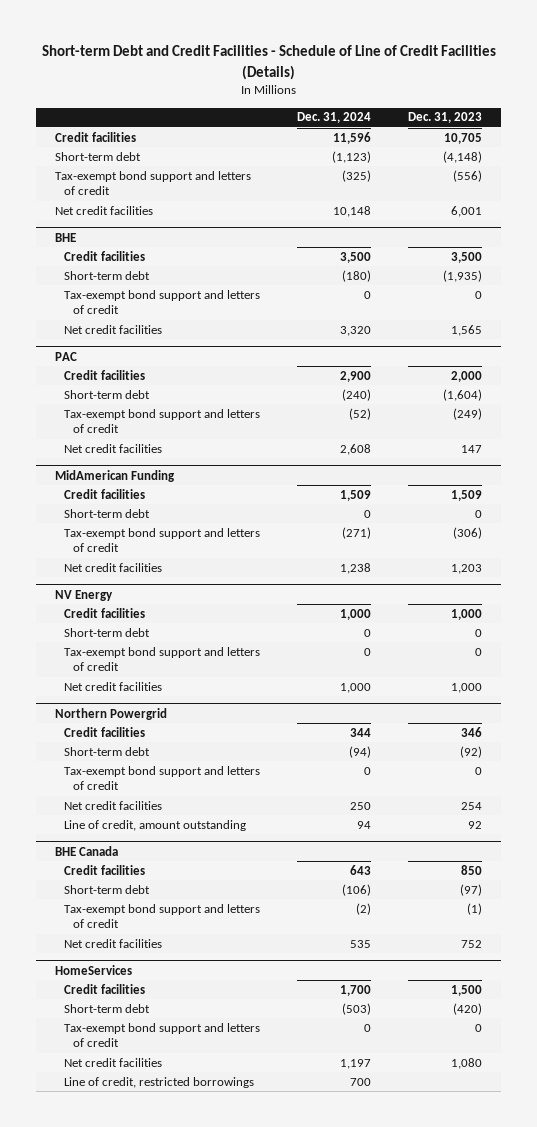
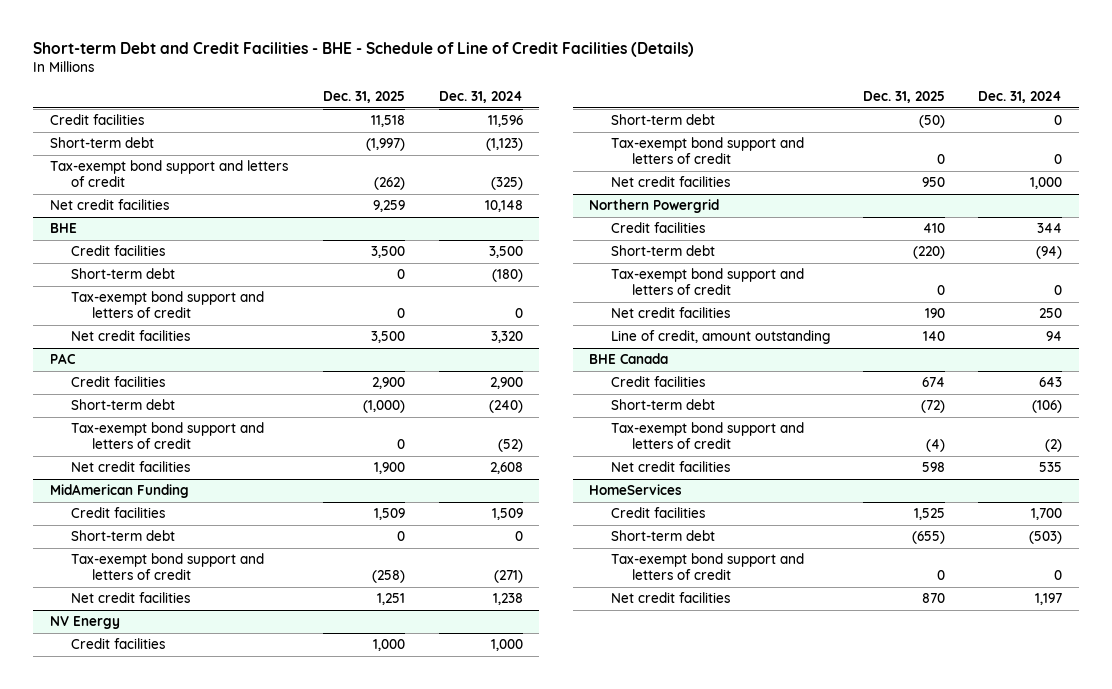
[41,45,496,80] Short-term Debt and Credit Facilities - Schedule of Line of Credit Facilities (Details) -> [32,41,694,57] Short-term Debt and Credit Facilities - BHE - Schedule of Line of Credit Facilities (Details)
[408,112,483,124] Dec. 31, 2023 -> none
none -> [323,91,406,104] Dec. 31, 2025
[63,1076,254,1088] Line of credit, restricted borrowings -> none

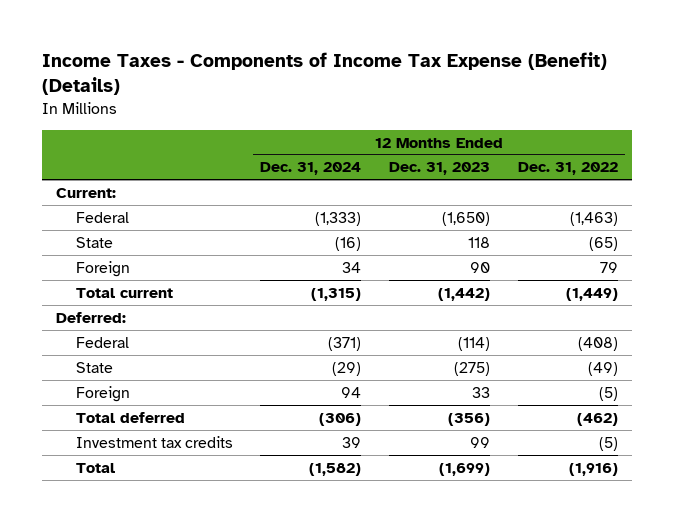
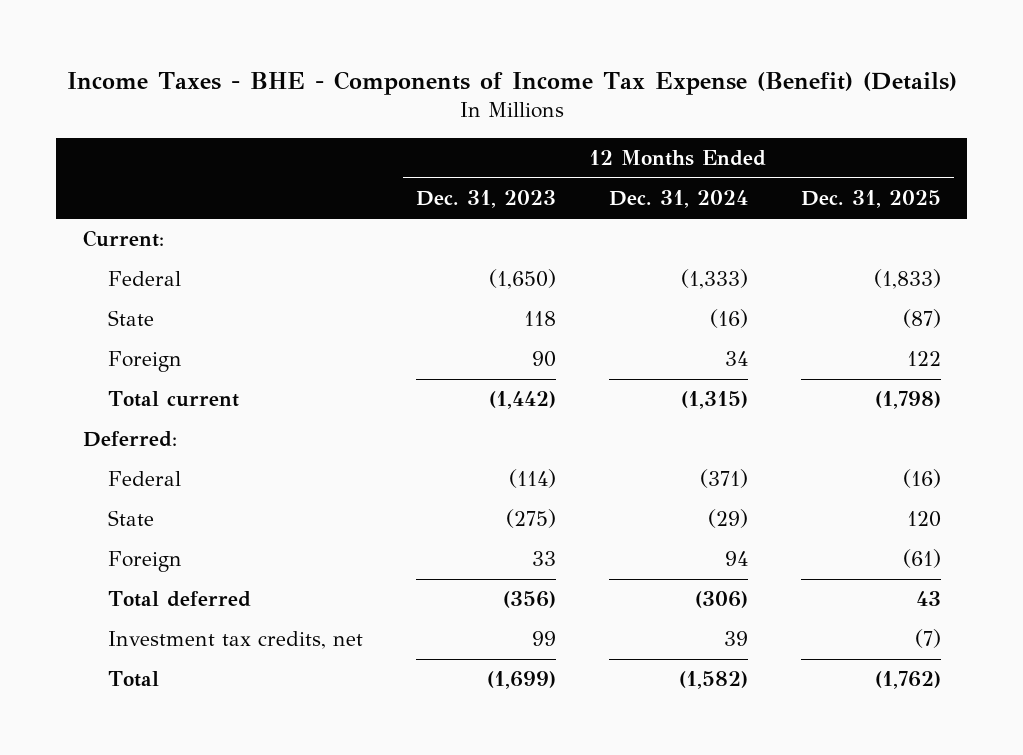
[42,52,608,96] Income Taxes - Components of Income Tax Expense (Benefit) (Details) -> [66,70,957,95] Income Taxes - BHE - Components of Income Tax Expense (Benefit) (Details)
[517,162,618,176] Dec. 31, 2022 -> none
none -> [800,190,941,209] Dec. 31, 2025
[75,435,233,448] Investment tax credits -> [108,631,364,650] Investment tax credits, net

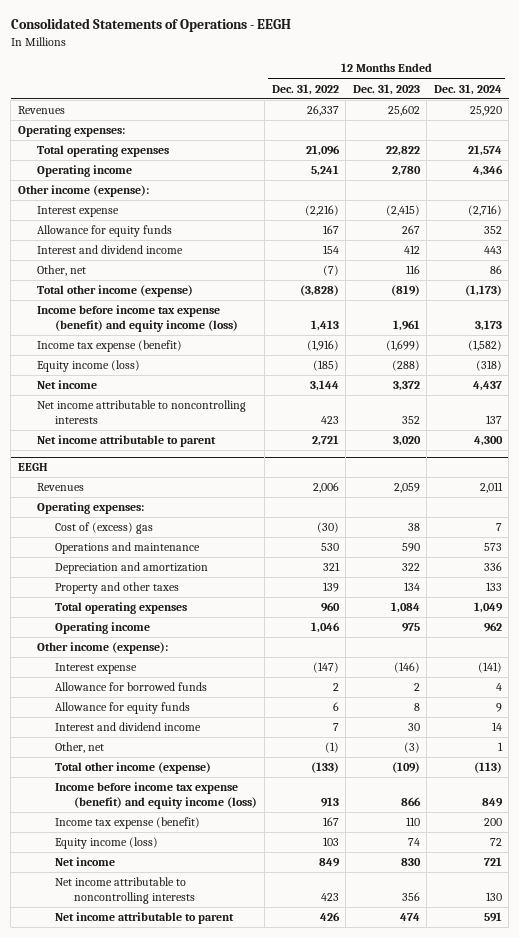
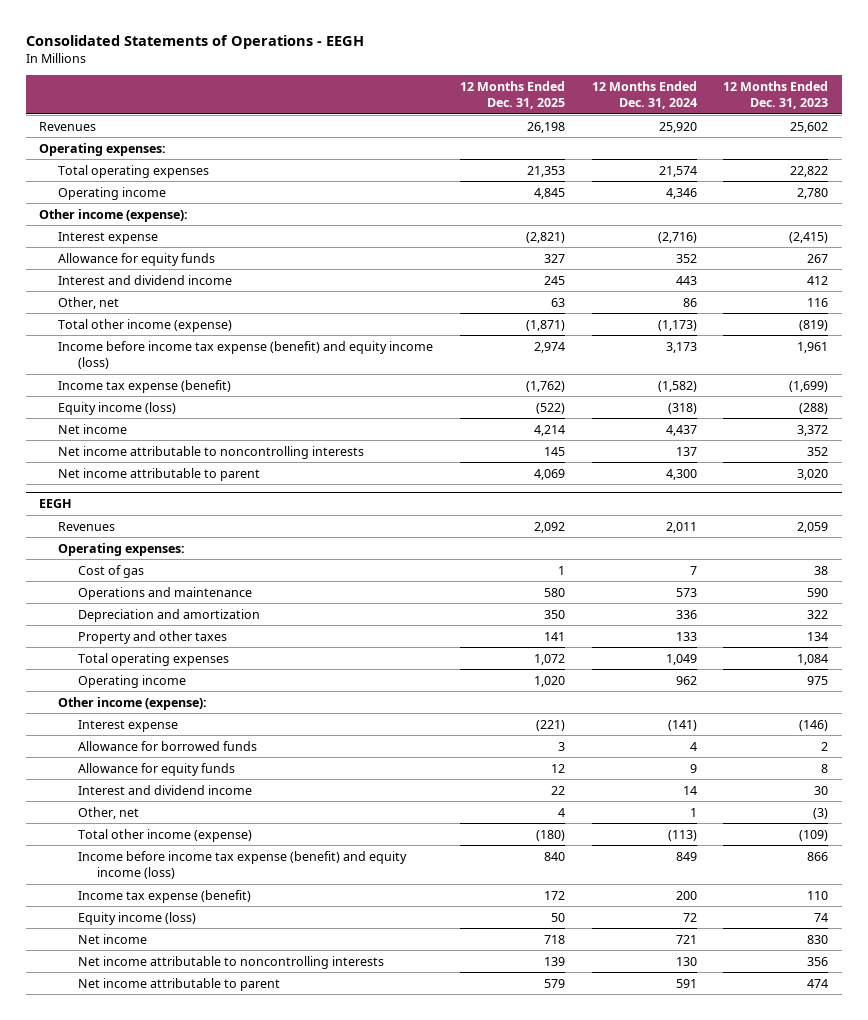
[271,83,339,95] Dec. 31, 2022 -> none
none -> [460,81,566,110] 12 Months Ended Dec. 31, 2025
[55,522,154,535] Cost of (excess) gas -> [77,564,144,578] Cost of gas

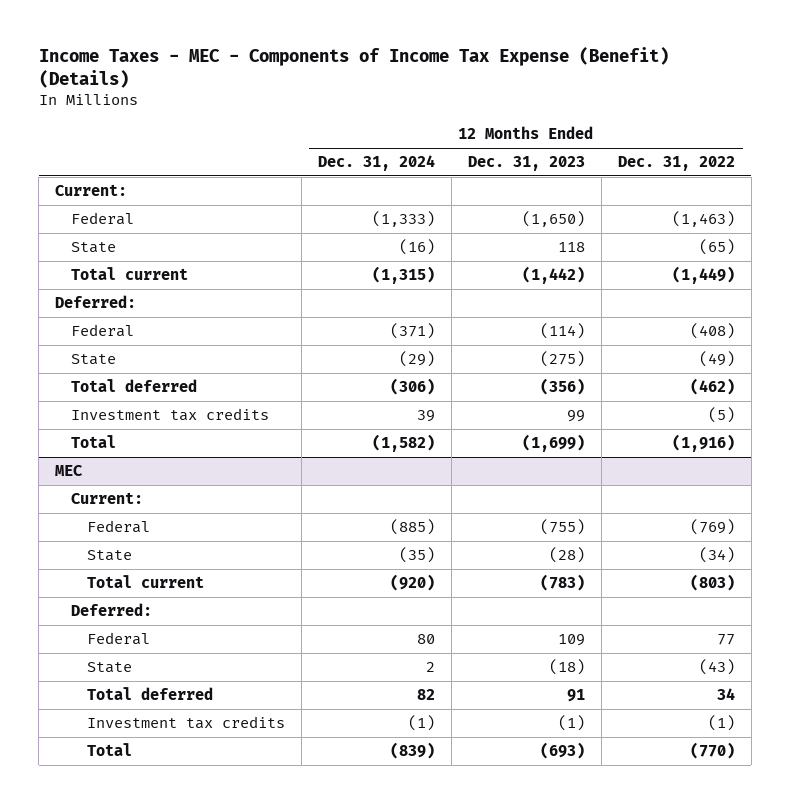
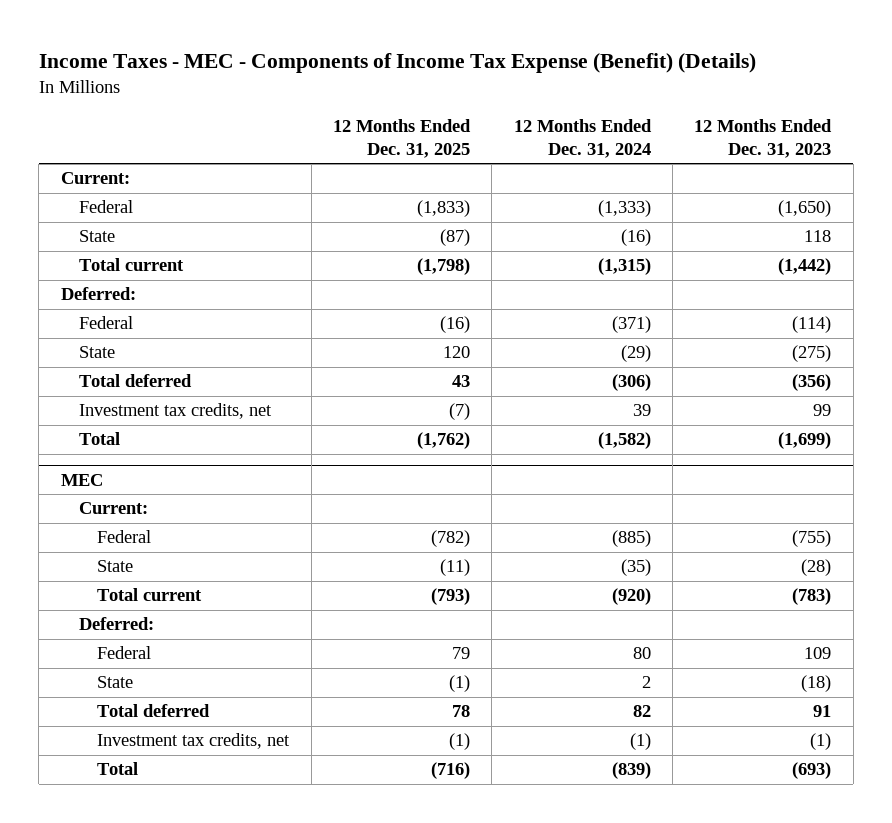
[617,156,735,172] Dec. 31, 2022 -> none
none -> [332,119,471,158] 12 Months Ended Dec. 31, 2025
[70,408,269,422] Investment tax credits -> [79,403,273,420] Investment tax credits, net
[86,716,285,730] Investment tax credits -> [97,733,291,750] Investment tax credits, net

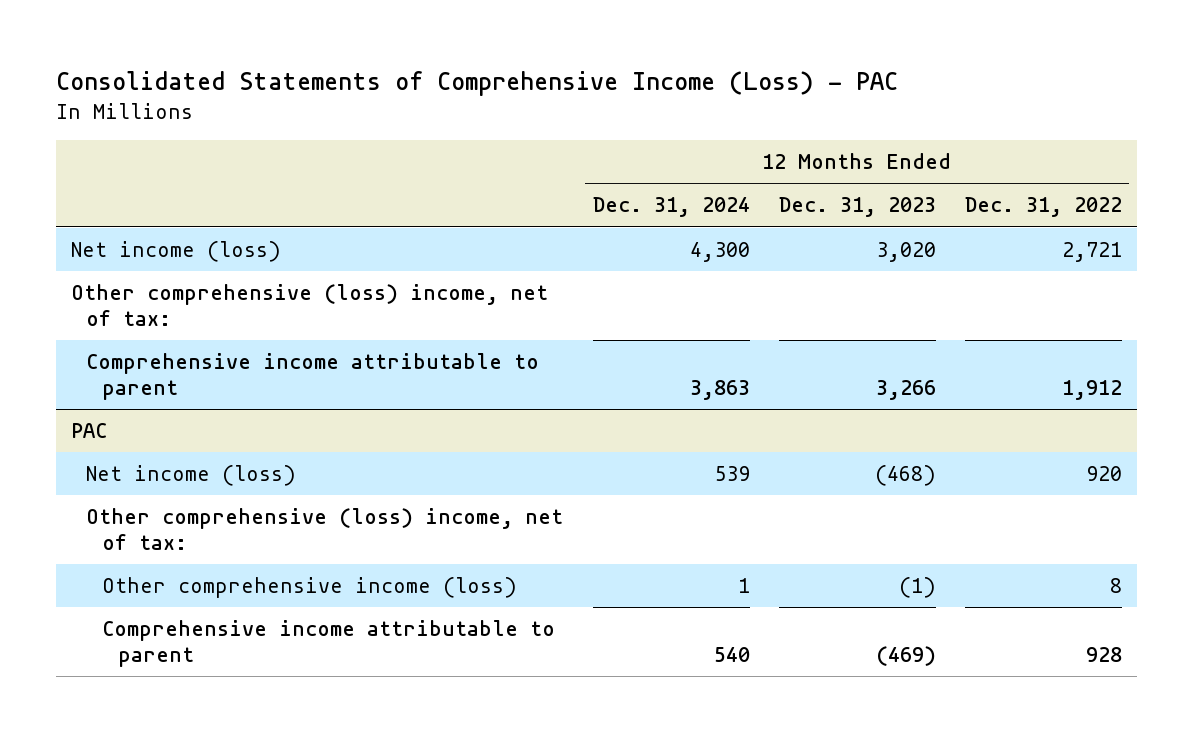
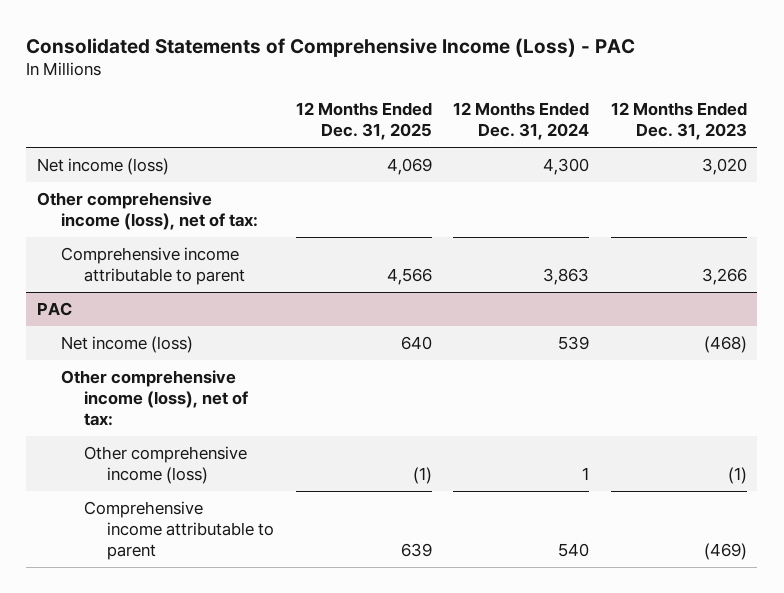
[965,197,1123,218] Dec. 31, 2022 -> none
none -> [295,102,432,140] 12 Months Ended Dec. 31, 2025
[70,284,548,327] Other comprehensive (loss) income, net of tax: -> [37,192,258,230] Other comprehensive income (loss), net of tax:
[86,508,564,551] Other comprehensive (loss) income, net of tax: -> [60,370,249,426] Other comprehensive income (loss), net of tax:

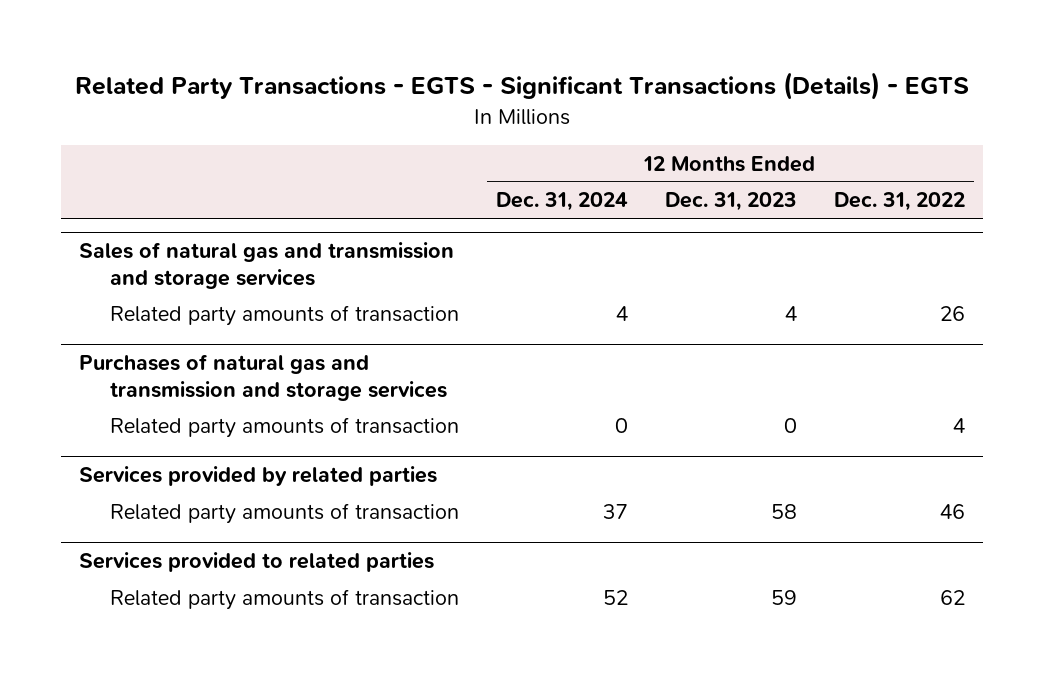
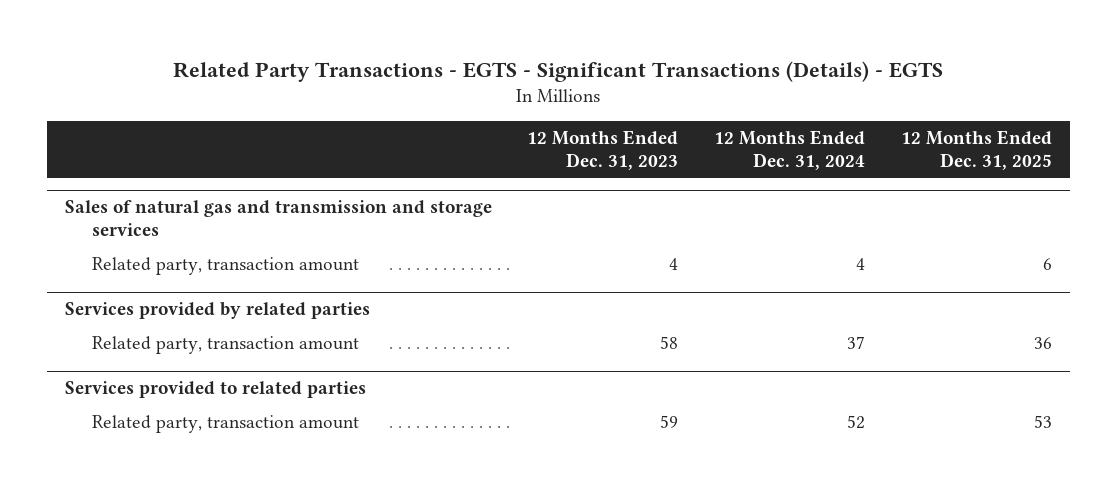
[833,192,965,212] Dec. 31, 2022 -> none
none -> [900,130,1052,170] 12 Months Ended Dec. 31, 2025
[79,353,447,401] Purchases of natural gas and transmission and storage services -> none
[109,416,459,438] Related party amounts of transaction -> none
[109,304,459,326] Related party amounts of transaction -> [92,257,360,276] Related party, transaction amount
[109,502,459,524] Related party amounts of transaction -> [92,336,360,355] Related party, transaction amount
[109,588,459,610] Related party amounts of transaction -> [92,415,360,434] Related party, transaction amount

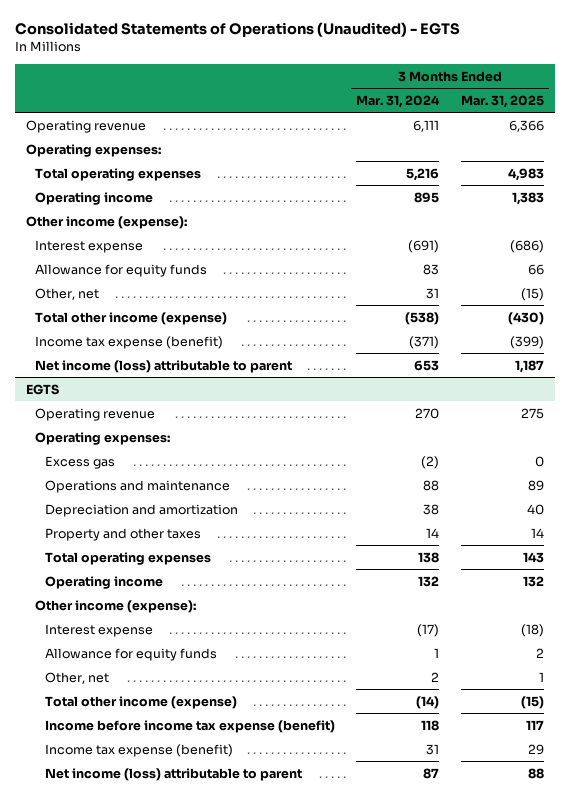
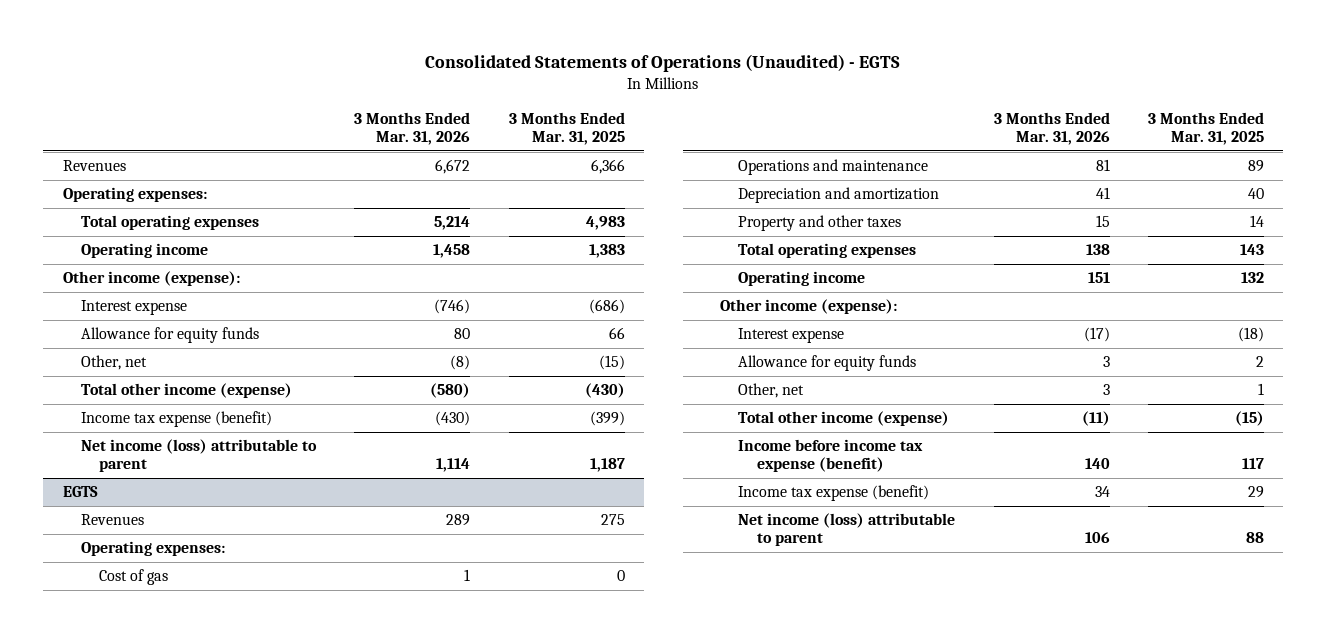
[356,94,441,108] Mar. 31, 2024 -> none
none -> [354,111,471,145] 3 Months Ended Mar. 31, 2026
[25,119,146,133] Operating revenue -> [62,160,126,172] Revenues
[35,407,156,421] Operating revenue -> [80,514,144,526] Revenues
[44,455,115,469] Excess gas -> [99,569,169,586] Cost of gas

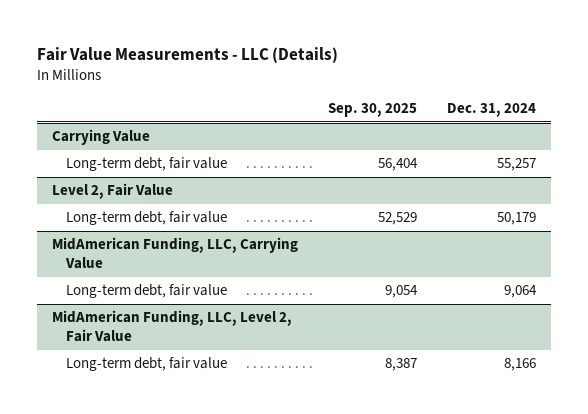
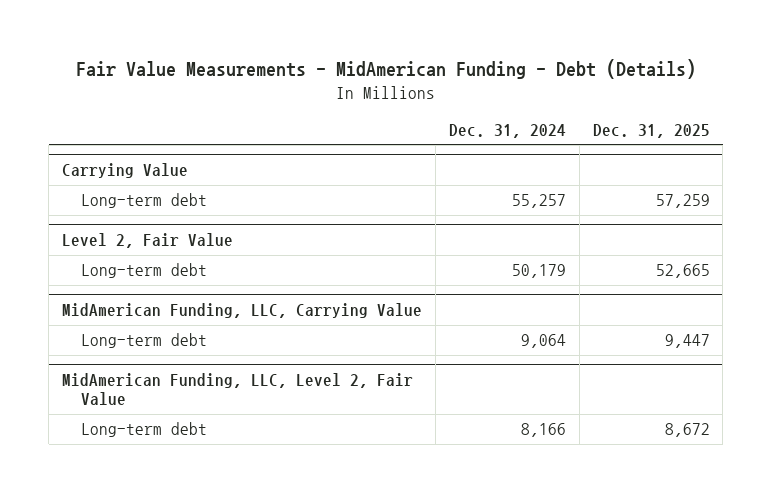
[36,46,338,63] Fair Value Measurements - LLC (Details) -> [75,58,696,79] Fair Value Measurements - MidAmerican Funding - Debt (Details)
[327,103,417,118] Sep. 30, 2025 -> none
none -> [592,123,710,138] Dec. 31, 2025
[65,157,227,172] Long-term debt, fair value -> [80,193,207,209] Long-term debt
[65,211,227,226] Long-term debt, fair value -> [80,263,207,279] Long-term debt
[65,284,227,299] Long-term debt, fair value -> [80,333,207,349] Long-term debt
[65,357,227,372] Long-term debt, fair value -> [80,422,207,438] Long-term debt

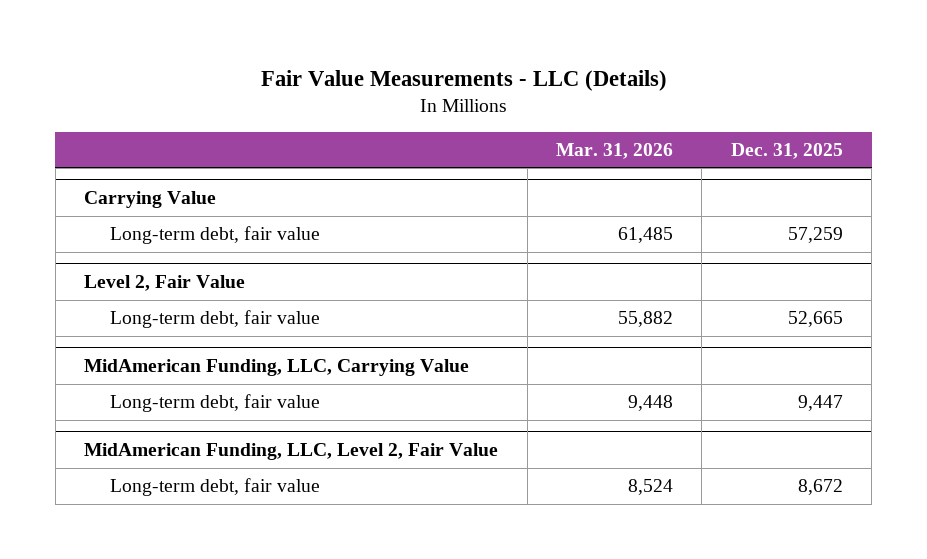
[75,58,696,79] Fair Value Measurements - MidAmerican Funding - Debt (Details) -> [260,69,667,91] Fair Value Measurements - LLC (Details)
[448,123,566,138] Dec. 31, 2024 -> none
none -> [556,142,674,159] Mar. 31, 2026
[80,193,207,209] Long-term debt -> [109,226,320,245] Long-term debt, fair value
[80,263,207,279] Long-term debt -> [109,310,320,329] Long-term debt, fair value
[80,333,207,349] Long-term debt -> [109,394,320,413] Long-term debt, fair value
[80,422,207,438] Long-term debt -> [109,478,320,497] Long-term debt, fair value

